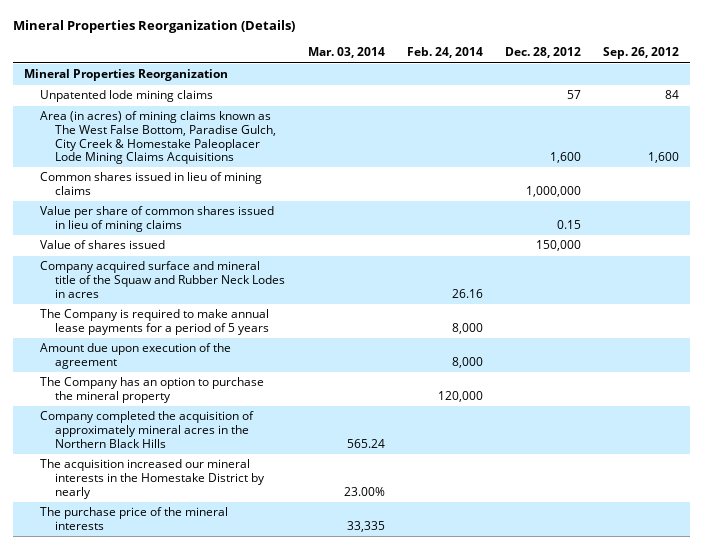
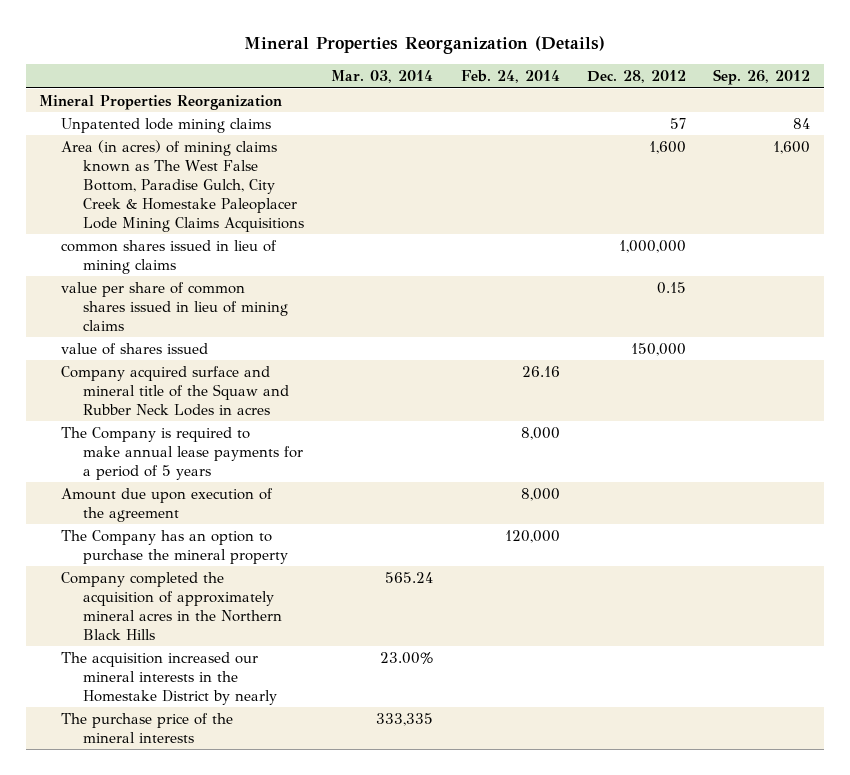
[39,172,262,195] Common shares issued in lieu of mining claims -> [61,239,278,274] common shares issued in lieu of mining claims
[39,206,274,232] Value per share of common shares issued in lieu of mining claims -> [61,281,289,331] value per share of common shares issued in lieu of mining claims
[39,240,165,250] Value of shares issued -> [61,342,209,355] value of shares issued
[346,520,385,532] 33,335 -> [376,712,434,726] 333,335

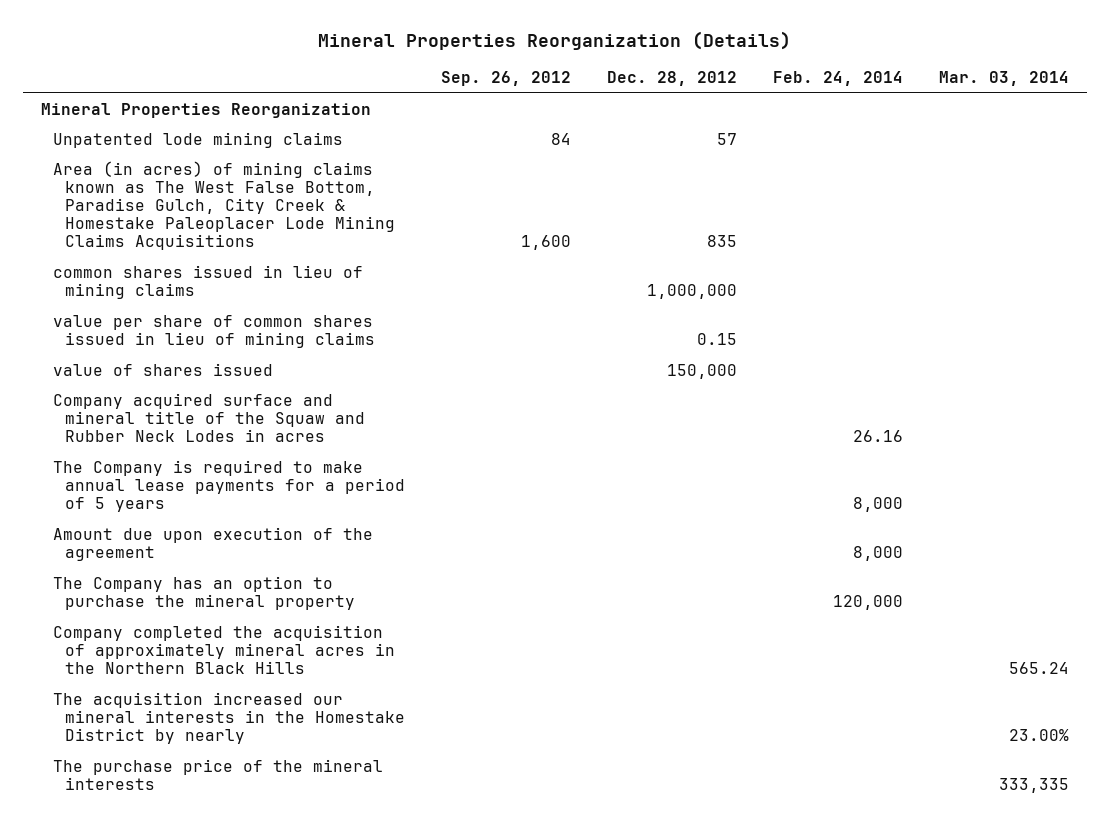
[649,140,687,154] 1,600 -> [706,235,737,248] 835

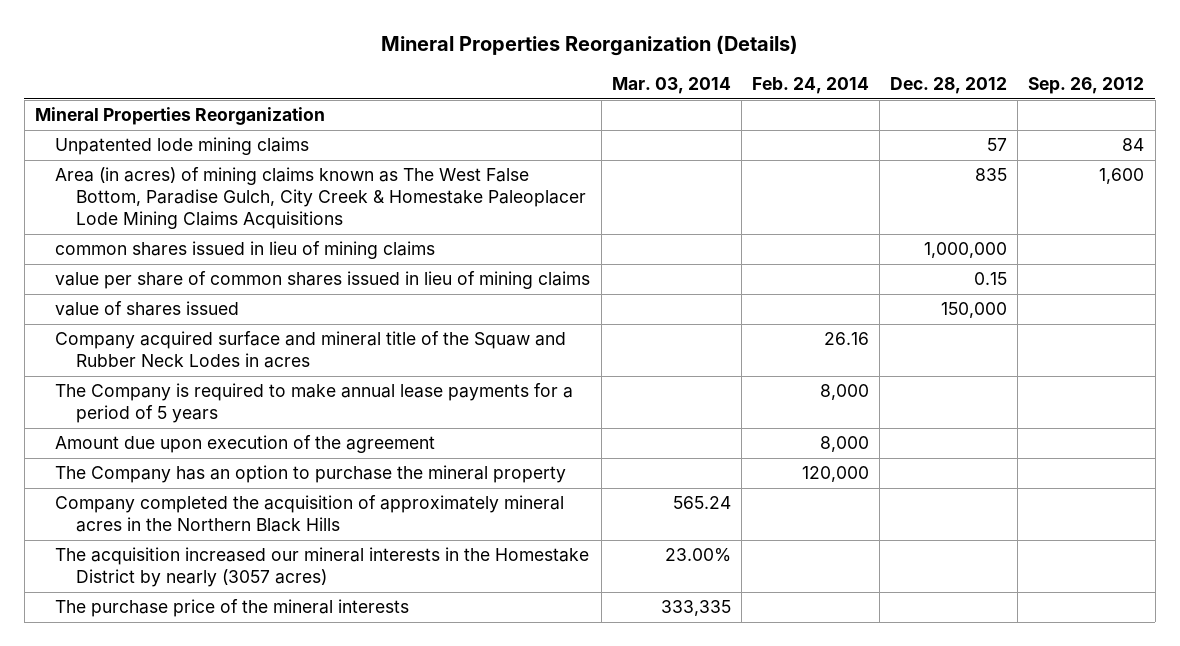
[52,691,405,745] The acquisition increased our mineral interests in the Homestake District by nearly -> [55,547,590,588] The acquisition increased our mineral interests in the Homestake District by nearly (3057 acres)

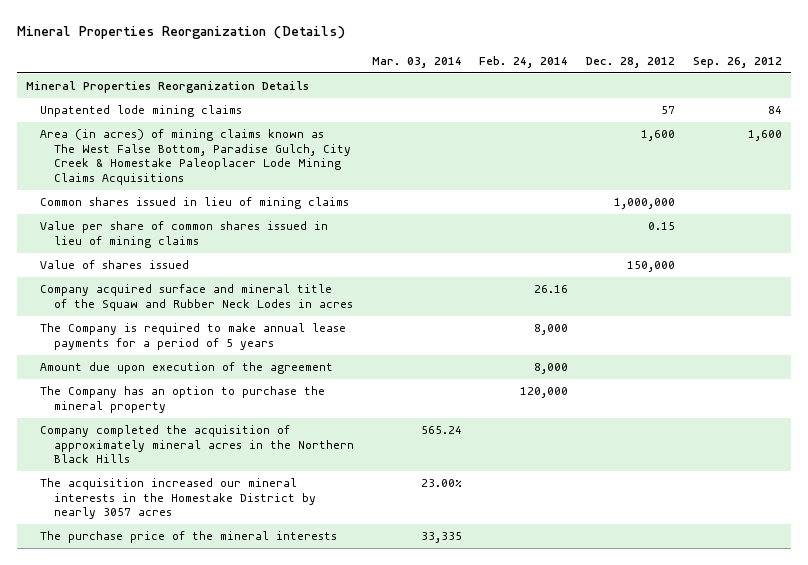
[35,107,326,126] Mineral Properties Reorganization -> [26,81,310,94] Mineral Properties Reorganization Details
[975,168,1008,182] 835 -> [641,130,676,142] 1,600
[55,241,436,260] common shares issued in lieu of mining claims -> [40,197,350,210] Common shares issued in lieu of mining claims
[55,271,591,290] value per share of common shares issued in lieu of mining claims -> [40,221,329,248] Value per share of common shares issued in lieu of mining claims
[55,301,240,317] value of shares issued -> [40,260,190,270] Value of shares issued
[55,547,590,588] The acquisition increased our mineral interests in the Homestake District by nearly (3057 acres) -> [40,478,316,520] The acquisition increased our mineral interests in the Homestake District by nearly 3057 acres
[660,600,731,617] 333,335 -> [420,532,462,544] 33,335

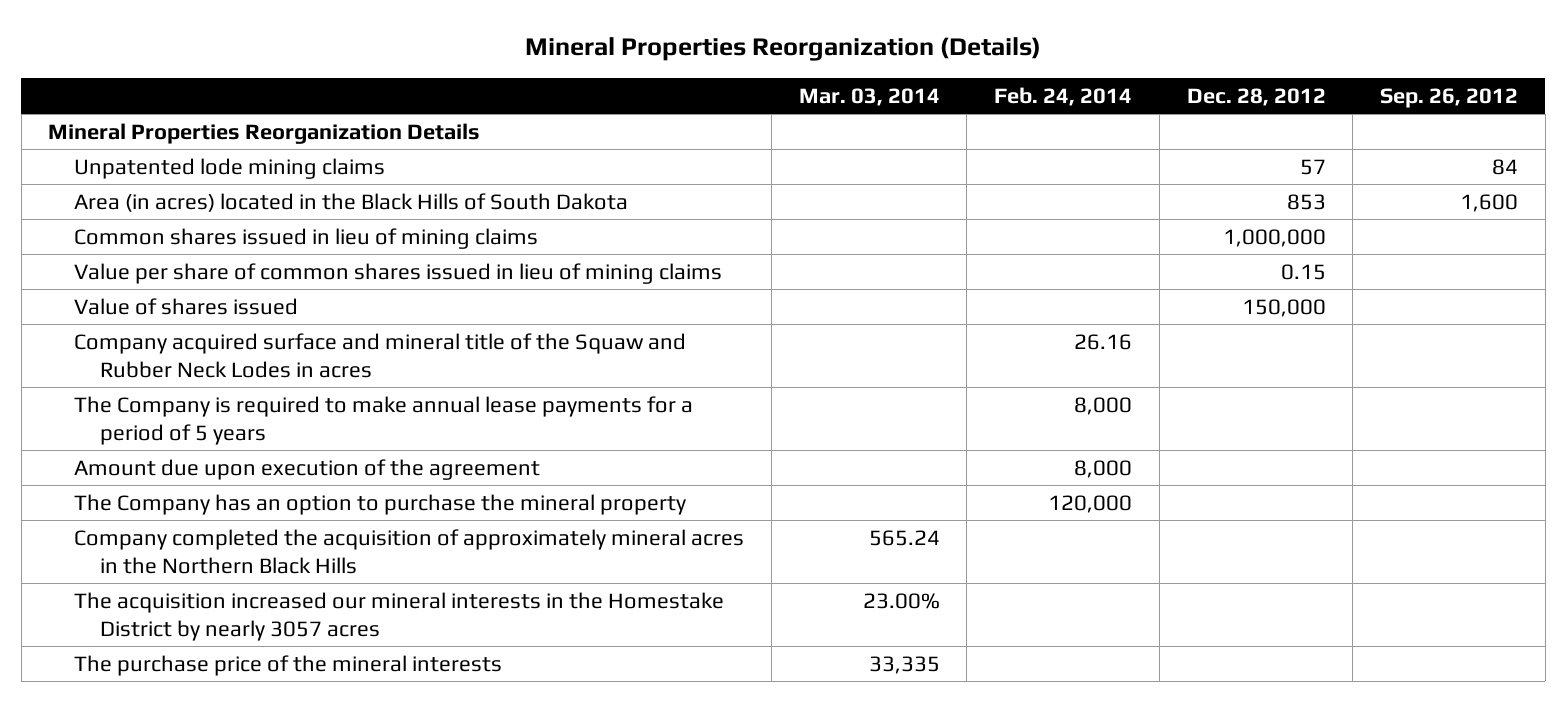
[40,129,351,185] Area (in acres) of mining claims known as The West False Bottom, Paradise Gulch, City Creek & Homestake Paleoplacer Lode Mining Claims Acquisitions -> none
none -> [74,192,629,212] Area (in acres) located in the Black Hills of South Dakota

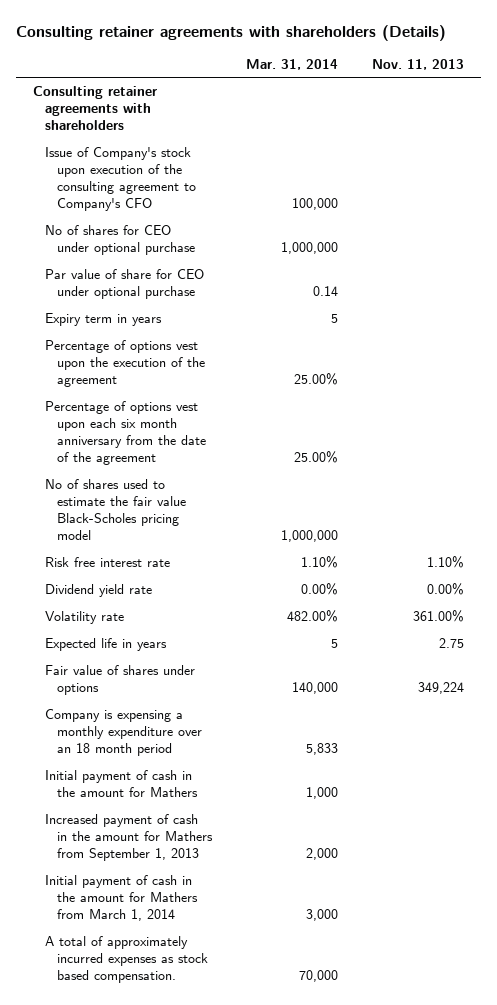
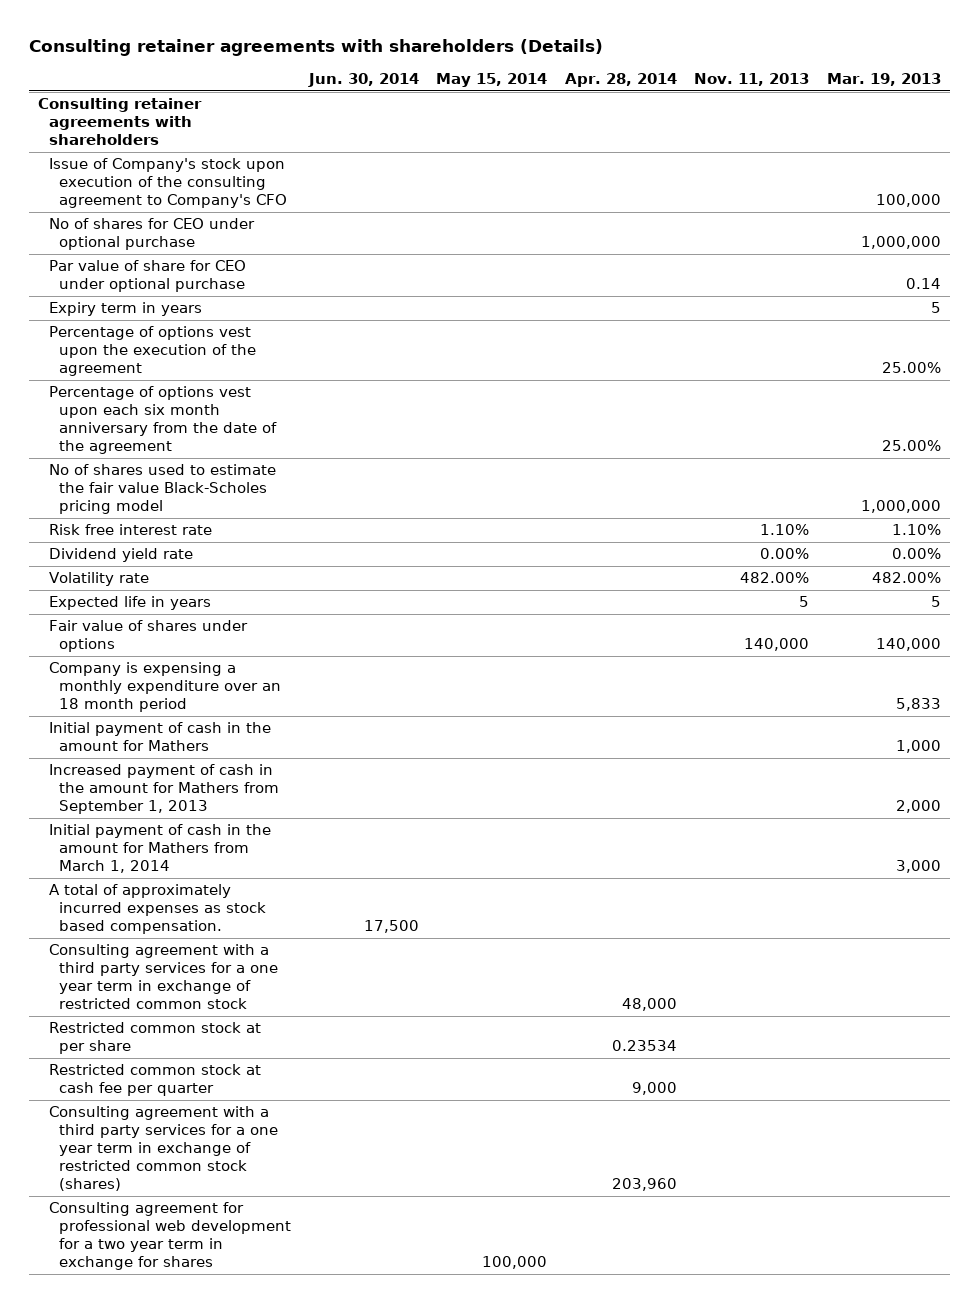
[246,58,339,70] Mar. 31, 2014 -> none
none -> [307,73,419,88] Jun. 30, 2014
none -> [436,73,548,88] May 15, 2014
none -> [564,73,677,88] Apr. 28, 2014
none -> [827,73,942,87] Mar. 19, 2013
[412,609,464,622] 361.00% -> [740,572,810,584] 482.00%
[438,637,464,648] 2.75 -> [799,596,810,608] 5
[417,682,464,695] 349,224 -> [744,638,810,652] 140,000
none -> [48,944,279,1010] Consulting agreement with a third party services for a one year term in exchange of restricted common stock
none -> [48,1022,261,1055] Restricted common stock at per share
none -> [48,1064,261,1097] Restricted common stock at cash fee per quarter
none -> [48,1106,279,1192] Consulting agreement with a third party services for a one year term in exchange of restricted common stock (shares)
none -> [48,1202,292,1271] Consulting agreement for professional web development for a two year term in exchange for shares

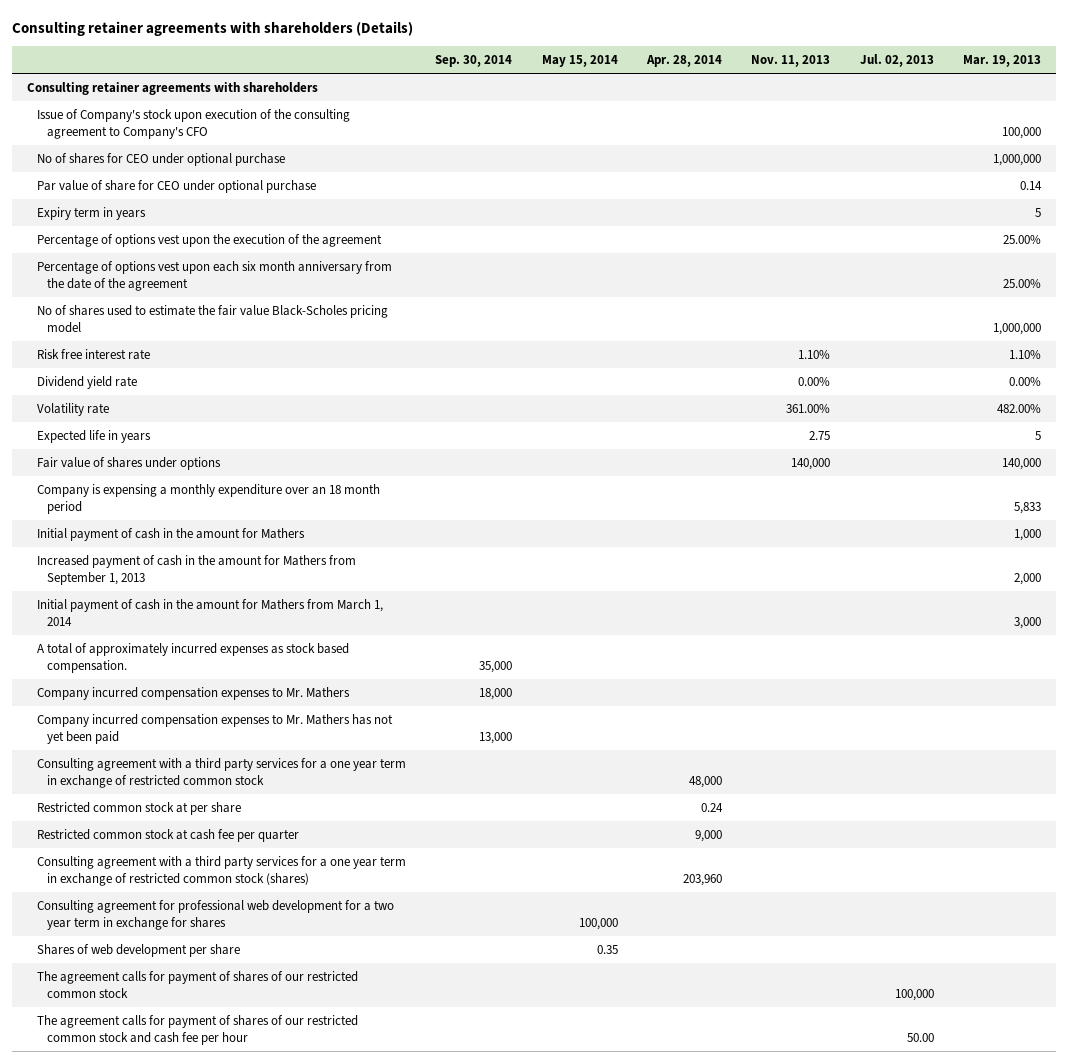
[307,73,419,88] Jun. 30, 2014 -> none
none -> [435,55,513,68] Sep. 30, 2014
none -> [859,54,934,68] Jul. 02, 2013
[740,572,810,584] 482.00% -> [786,404,831,414] 361.00%
[799,596,810,608] 5 -> [809,431,831,441] 2.75
none -> [37,687,351,701] Company incurred compensation expenses to Mr. Mathers
none -> [37,714,394,745] Company incurred compensation expenses to Mr. Mathers has not yet been paid
[611,1040,677,1052] 0.23534 -> [701,803,724,813] 0.24
none -> [37,944,241,958] Shares of web development per share
none -> [37,971,359,999] The agreement calls for payment of shares of our restricted common stock
none -> [37,1015,359,1046] The agreement calls for payment of shares of our restricted common stock and cash fee per hour

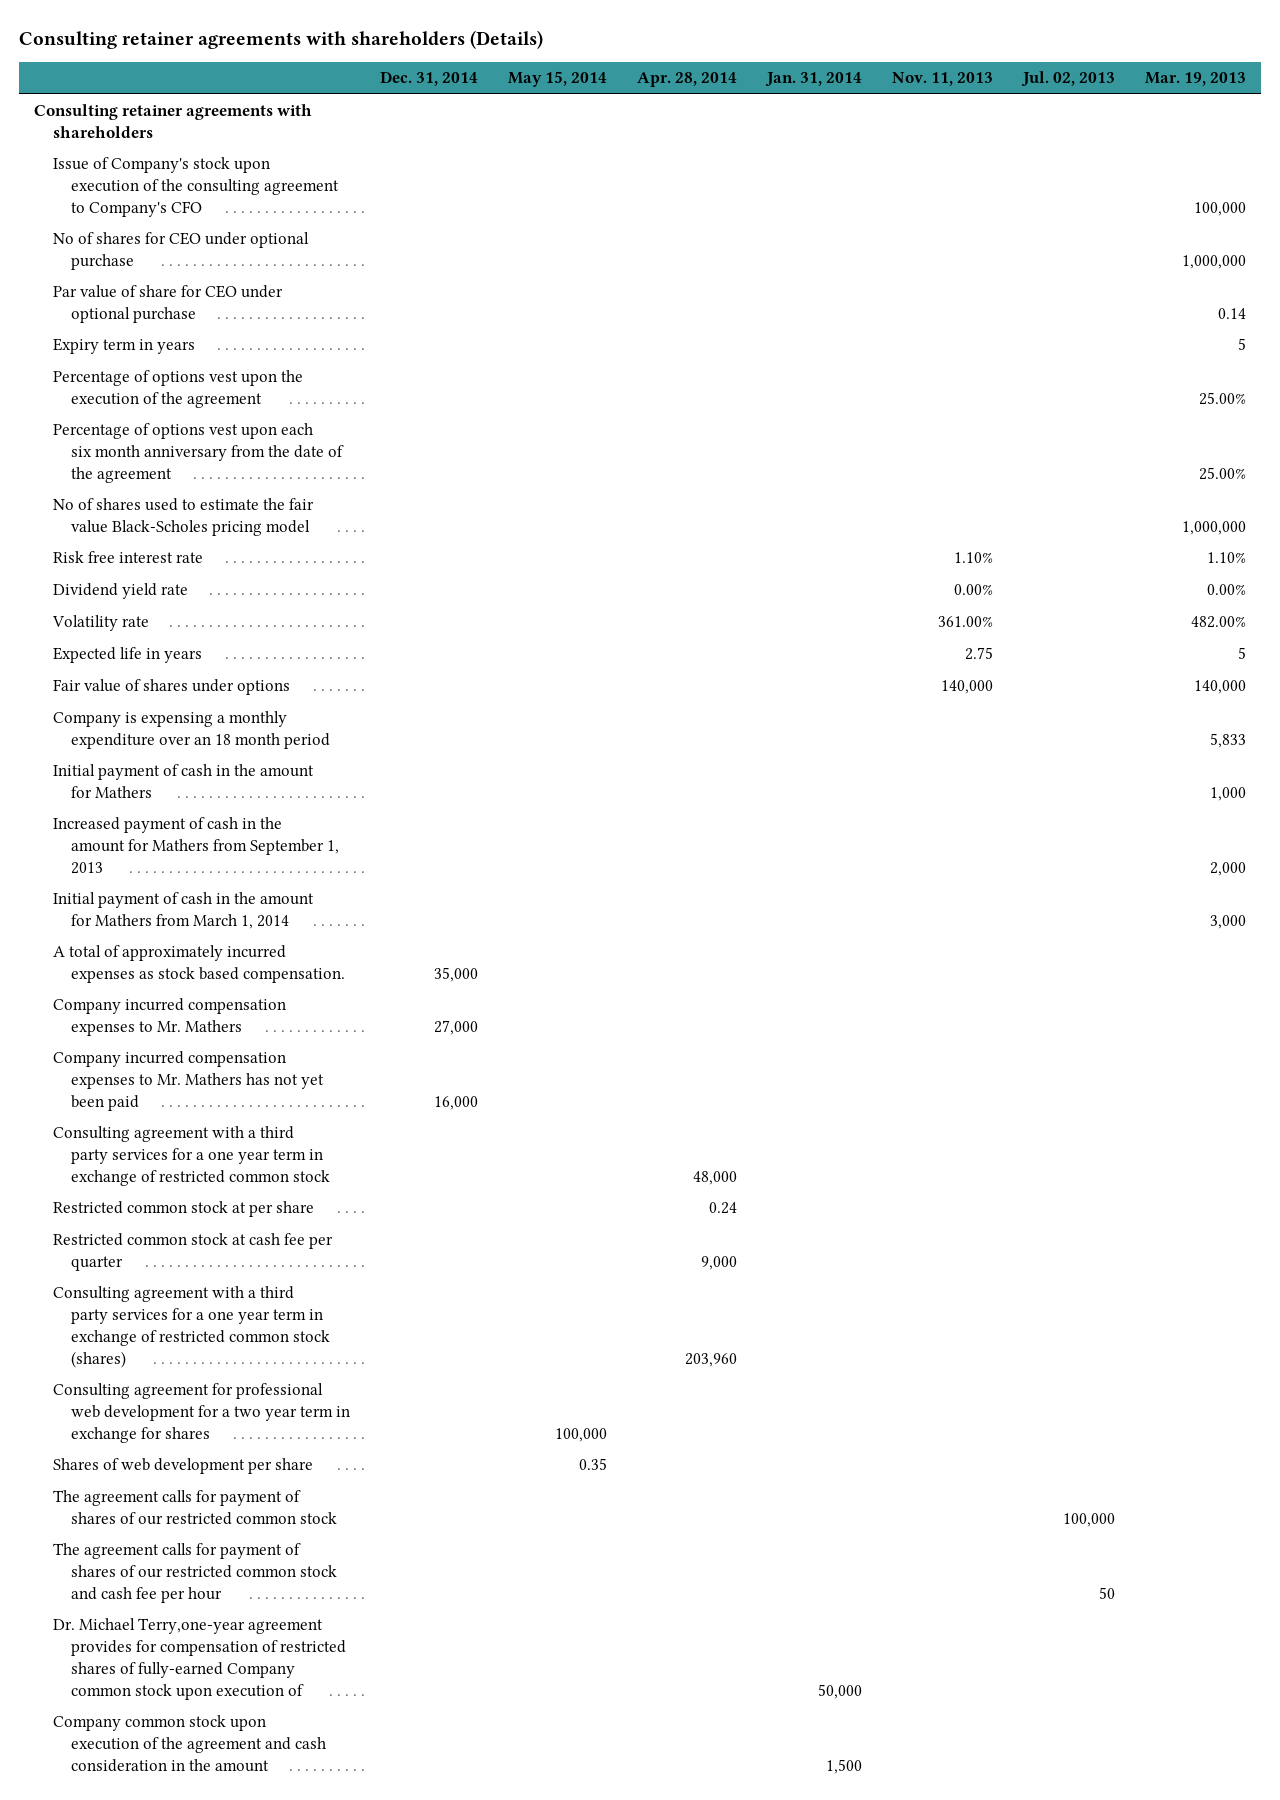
[435,55,513,68] Sep. 30, 2014 -> none
none -> [380,71,479,87] Dec. 31, 2014
none -> [764,72,862,88] Jan. 31, 2014
[906,1033,934,1043] 50.00 -> [1098,1586,1115,1599] 50
none -> [52,1618,347,1700] Dr. Michael Terry,one-year agreement provides for compensation of restricted shares of fully-earned Company common stock upon execution of
none -> [52,1715,327,1772] Company common stock upon execution of the agreement and cash consideration in the amount

